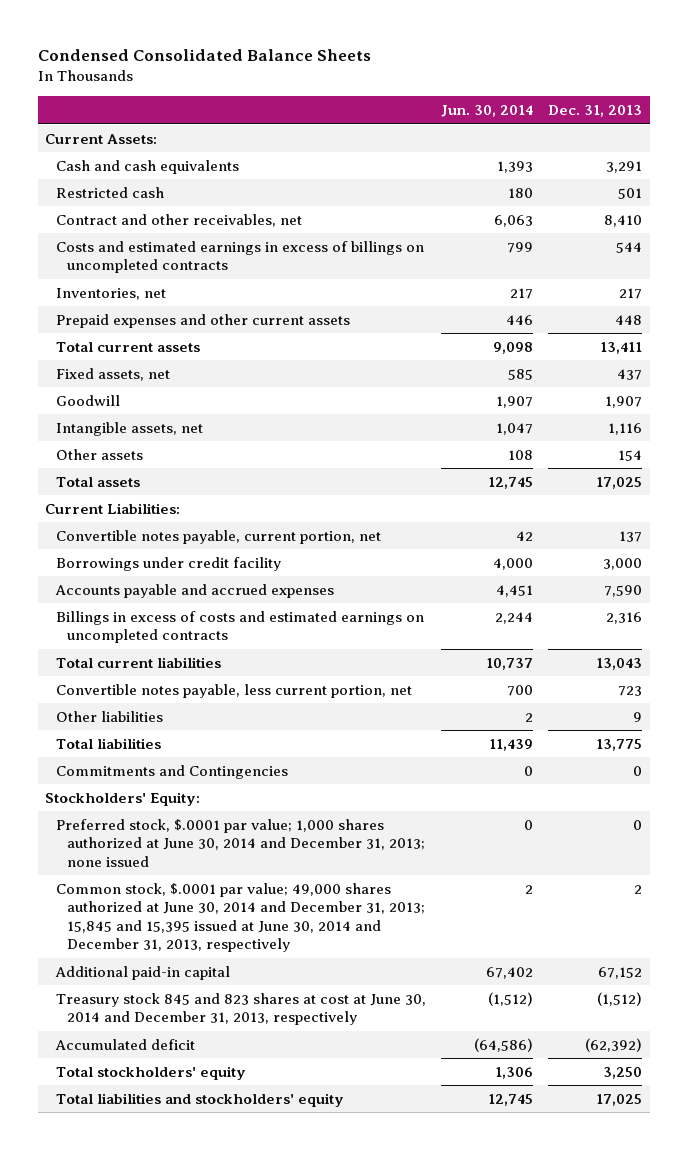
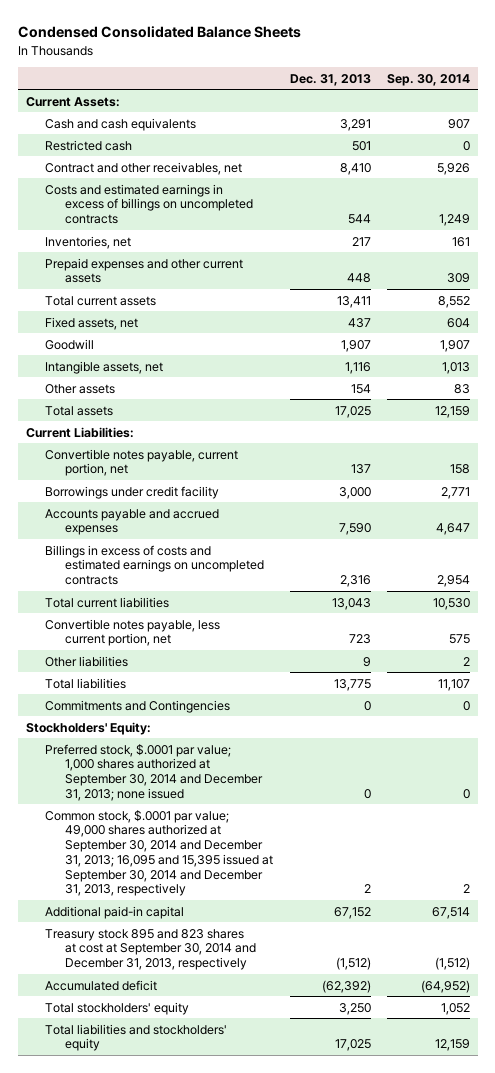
[441,105,534,118] Jun. 30, 2014 -> none
none -> [386,73,470,86] Sep. 30, 2014
[56,818,425,867] Preferred stock, $.0001 par value; 1,000 shares authorized at June 30, 2014 and December 31, 2013; none issued -> [45,743,264,801] Preferred stock, $.0001 par value; 1,000 shares authorized at September 30, 2014 and December 31, 2013; none issued
[56,882,425,953] Common stock, $.0001 par value; 49,000 shares authorized at June 30, 2014 and December 31, 2013; 15,845 and 15,395 issued at June 30, 2014 and December 31, 2013, respectively -> [45,809,274,897] Common stock, $.0001 par value; 49,000 shares authorized at September 30, 2014 and December 31, 2013; 16,095 and 15,395 issued at September 30, 2014 and December 31, 2013, respectively
[56,992,427,1026] Treasury stock 845 and 823 shares at cost at June 30, 2014 and December 31, 2013, respectively -> [45,928,257,971] Treasury stock 895 and 823 shares at cost at September 30, 2014 and December 31, 2013, respectively

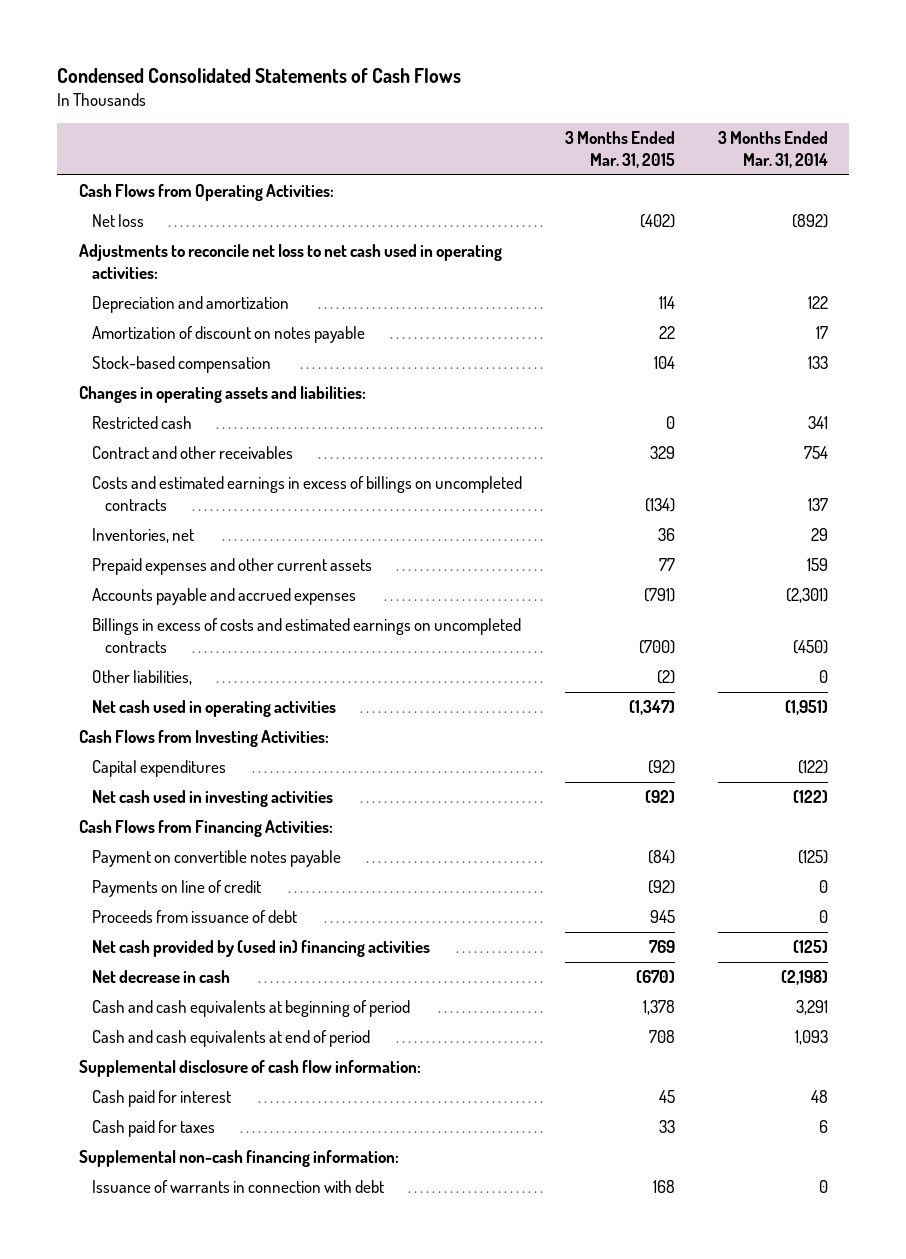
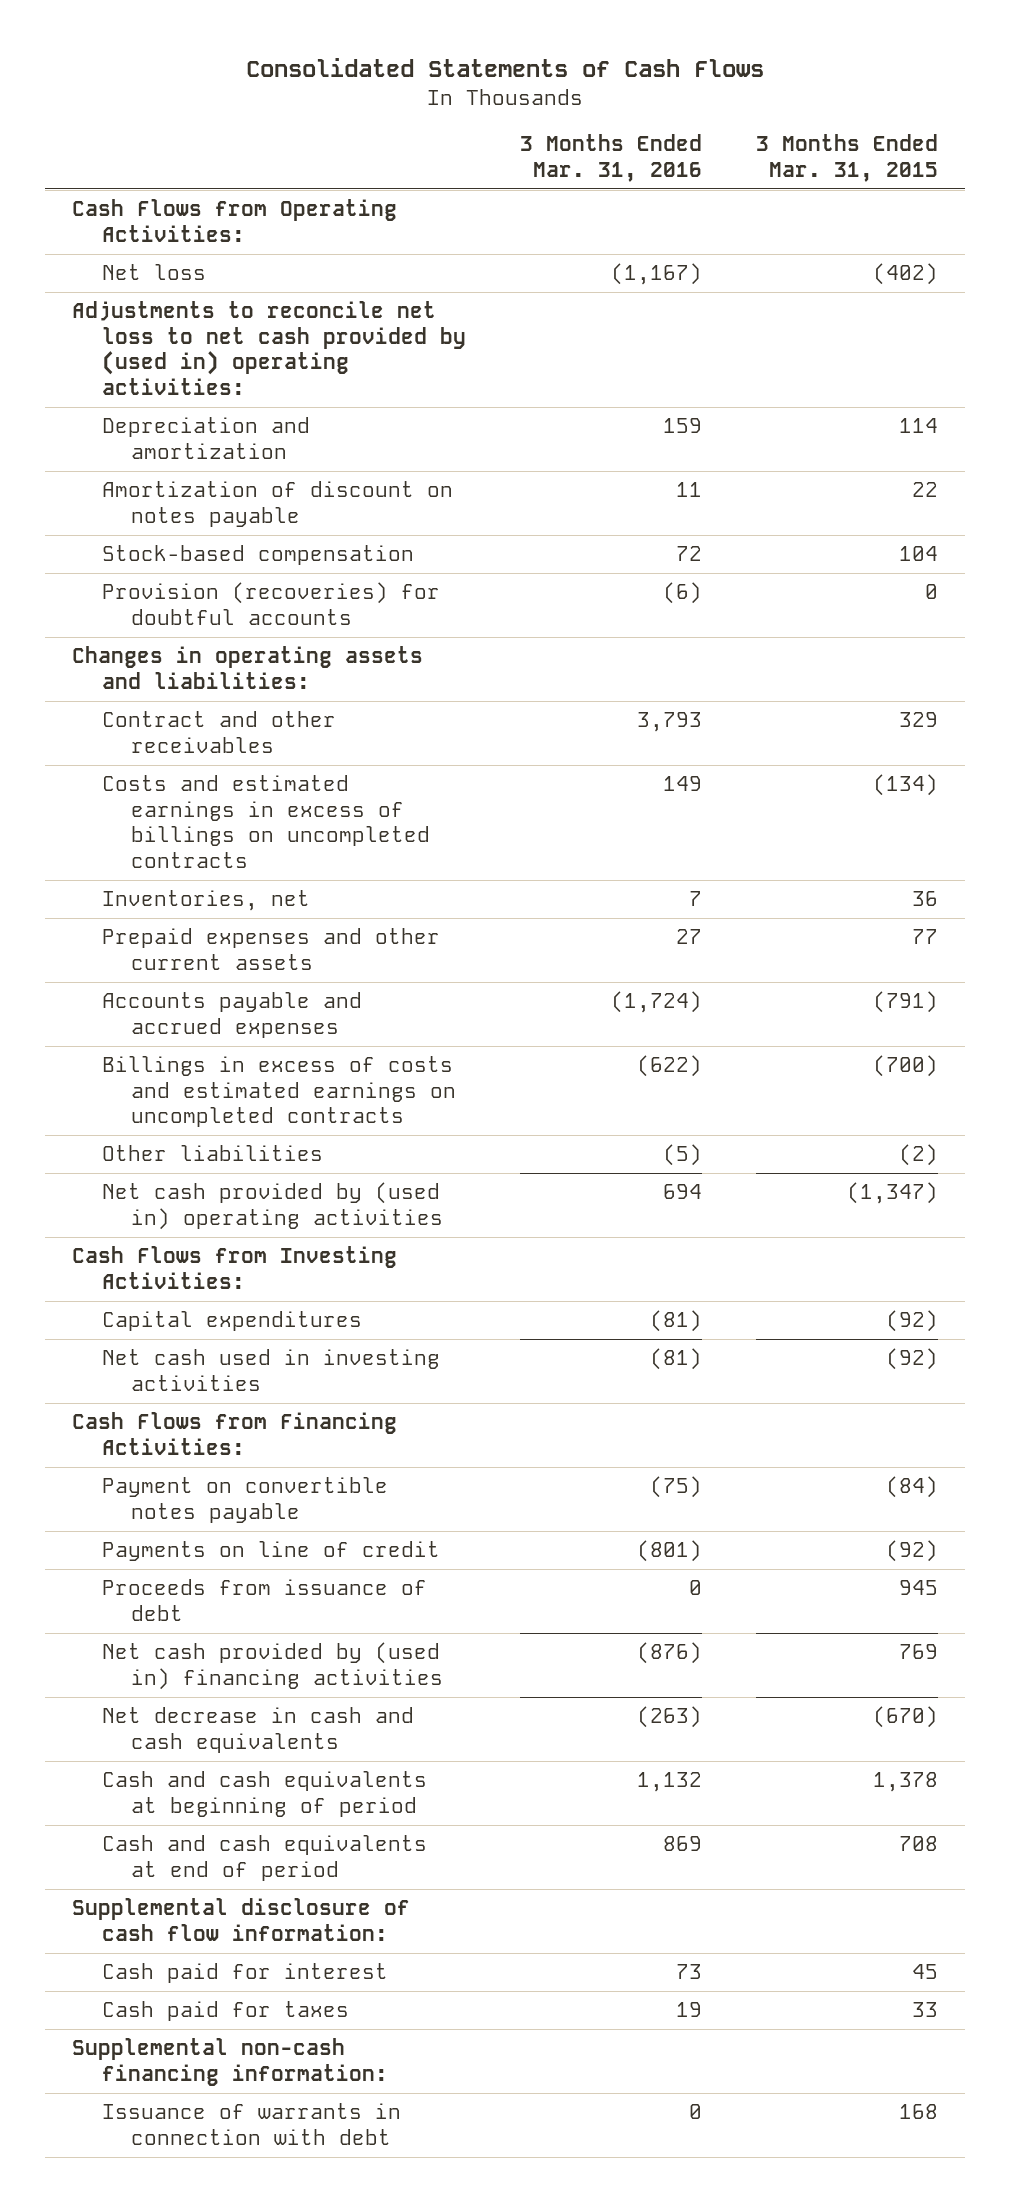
[57,68,462,84] Condensed Consolidated Statements of Cash Flows -> [246,57,765,77] Consolidated Statements of Cash Flows
[717,131,828,168] 3 Months Ended Mar. 31, 2014 -> none
none -> [519,134,702,182] 3 Months Ended Mar. 31, 2016
[78,244,502,279] Adjustments to reconcile net loss to net cash used in operating activities: -> [72,301,466,395] Adjustments to reconcile net loss to net cash provided by (used in) operating activities:
none -> [101,582,440,625] Provision (recoveries) for doubtful accounts
[91,416,192,430] Restricted cash -> none
[91,670,192,686] Other liabilities, -> [101,1145,323,1162] Other liabilities
[91,700,336,718] Net cash used in operating activities -> [101,1182,444,1230] Net cash provided by (used in) operating activities
[91,970,230,984] Net decrease in cash -> [101,1707,414,1753] Net decrease in cash and cash equivalents

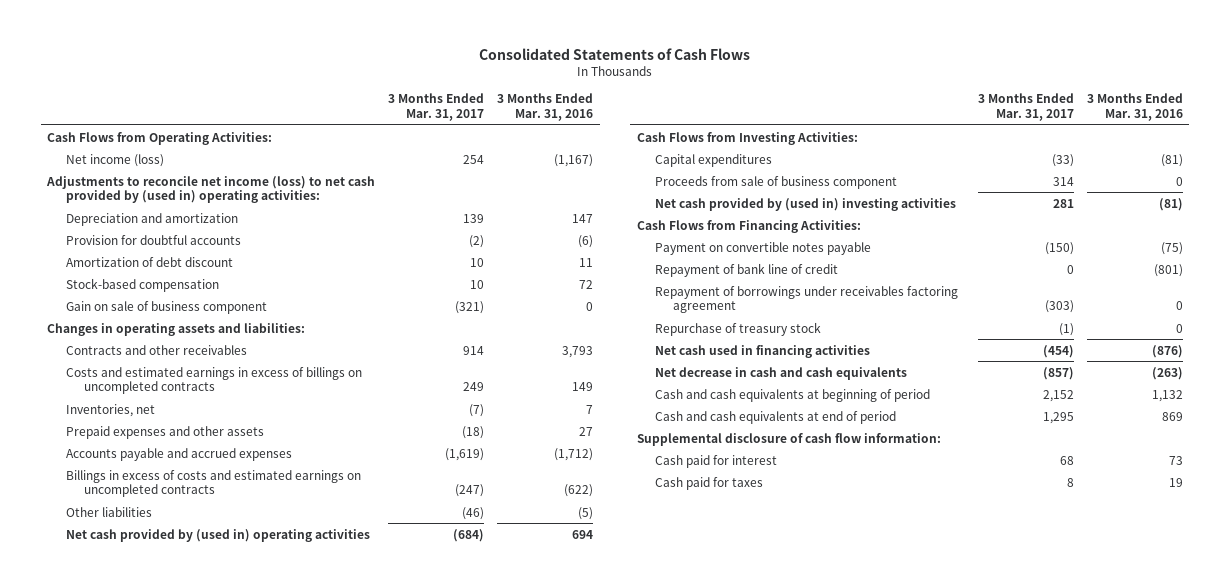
[755,134,938,182] 3 Months Ended Mar. 31, 2015 -> none
none -> [388,93,485,122] 3 Months Ended Mar. 31, 2017
[101,264,206,281] Net loss -> [65,153,164,167] Net income (loss)
[72,301,466,395] Adjustments to reconcile net loss to net cash provided by (used in) operating activities: -> [46,175,376,204] Adjustments to reconcile net income (loss) to net cash provided by (used in) operating activities:
[662,418,702,434] 159 -> [572,213,594,223] 147
none -> [65,234,241,245] Provision for doubtful accounts
[101,481,453,527] Amortization of discount on notes payable -> [65,256,233,267] Amortization of debt discount
[101,582,440,625] Provision (recoveries) for doubtful accounts -> none
none -> [65,300,267,314] Gain on sale of business component
[101,711,336,753] Contract and other receivables -> [65,344,247,355] Contracts and other receivables
[101,928,440,970] Prepaid expenses and other current assets -> [65,425,264,439] Prepaid expenses and other assets
[610,991,702,1014] (1,724) -> [554,447,594,461] (1,712)
none -> [654,175,897,189] Proceeds from sale of business component
[101,1349,440,1391] Net cash used in investing activities -> [654,197,956,211] Net cash provided by (used in) investing activities
[101,1541,440,1562] Payments on line of credit -> none
[101,1579,427,1621] Proceeds from issuance of debt -> none
none -> [654,262,838,277] Repayment of bank line of credit
none -> [654,285,958,314] Repayment of borrowings under receivables factoring agreement
none -> [654,321,821,336] Repurchase of treasury stock
[101,1642,444,1690] Net cash provided by (used in) financing activities -> [654,344,870,358] Net cash used in financing activities
[72,2038,388,2086] Supplemental non-cash financing information: -> none
[101,2103,401,2145] Issuance of warrants in connection with debt -> none

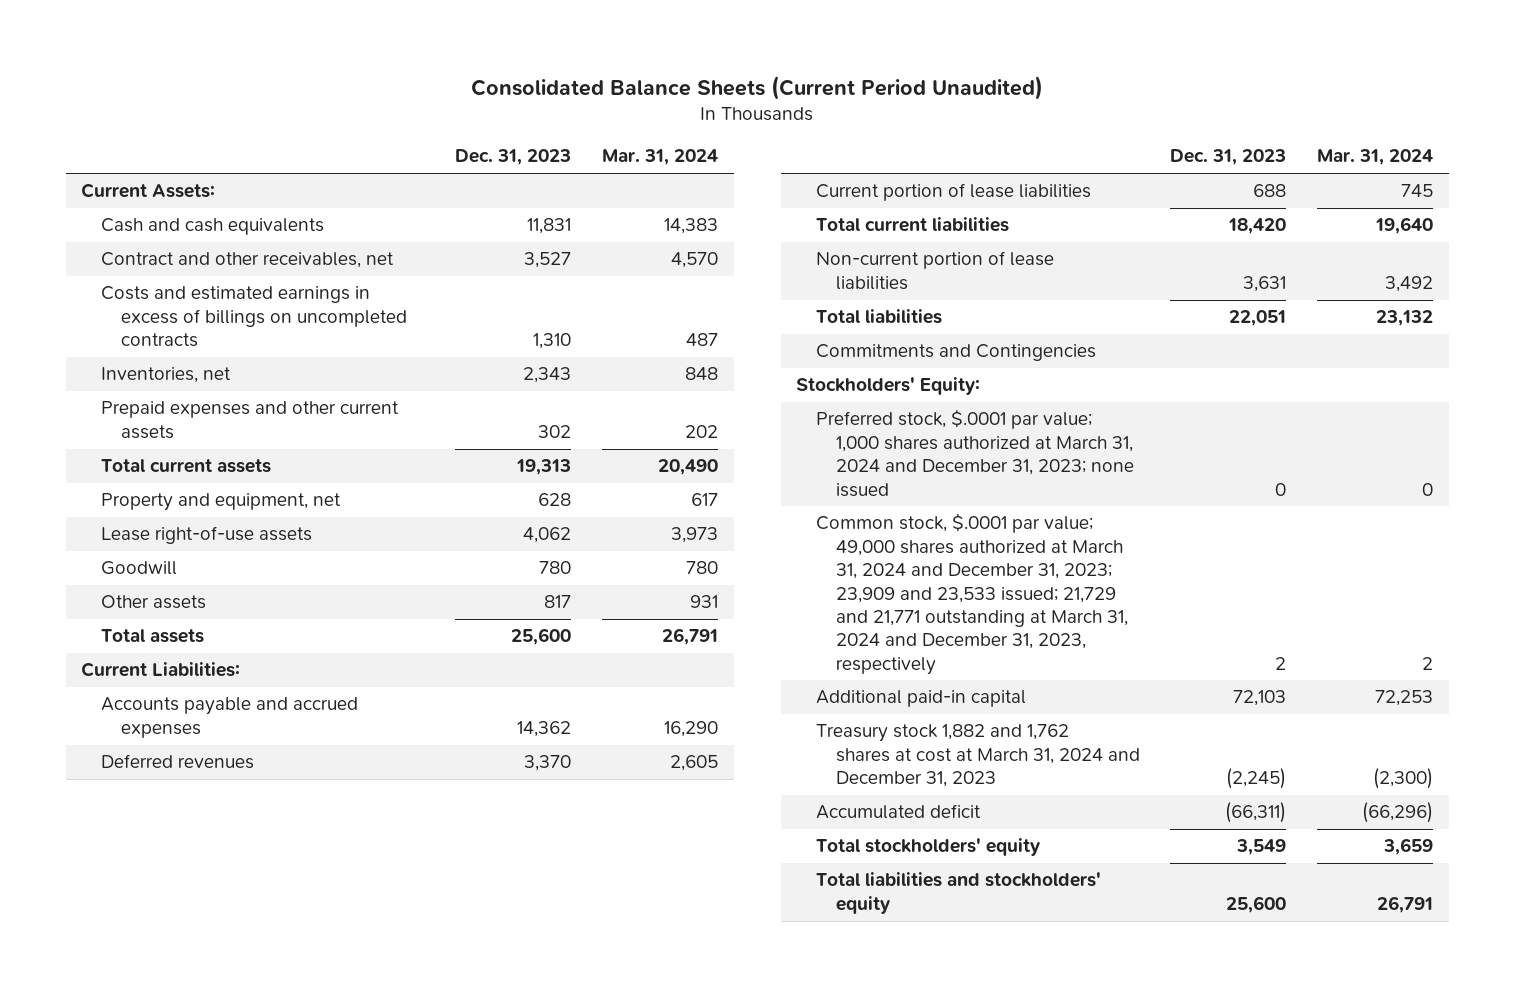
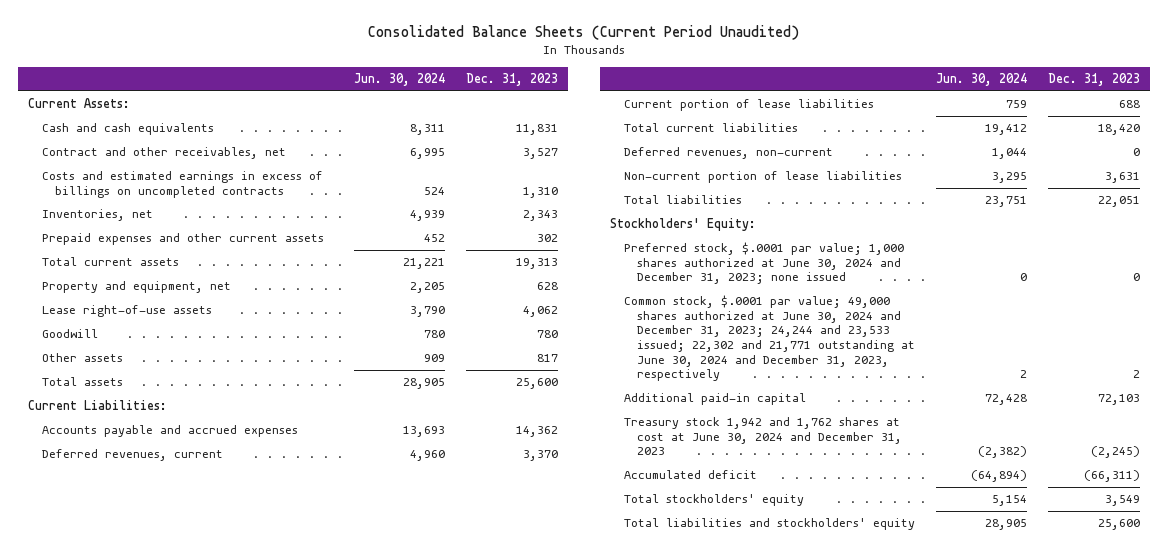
[602,149,719,166] Mar. 31, 2024 -> none
none -> [353,73,445,87] Jun. 30, 2024
[100,754,254,770] Deferred revenues -> [41,449,223,462] Deferred revenues, current
none -> [623,147,833,160] Deferred revenues, non-current
[815,344,1096,362] Commitments and Contingencies -> none
[815,409,1134,497] Preferred stock, $.0001 par value; 1,000 shares authorized at March 31, 2024 and December 31, 2023; none issued -> [623,242,904,285] Preferred stock, $.0001 par value; 1,000 shares authorized at June 30, 2024 and December 31, 2023; none issued
[815,513,1128,675] Common stock, $.0001 par value; 49,000 shares authorized at March 31, 2024 and December 31, 2023; 23,909 and 23,533 issued; 21,729 and 21,771 outstanding at March 31, 2024 and December 31, 2023, respectively -> [623,295,916,382] Common stock, $.0001 par value; 49,000 shares authorized at June 30, 2024 and December 31, 2023; 24,244 and 23,533 issued; 22,302 and 21,771 outstanding at June 30, 2024 and December 31, 2023, respectively
[815,724,1140,788] Treasury stock 1,882 and 1,762 shares at cost at March 31, 2024 and December 31, 2023 -> [623,417,903,456] Treasury stock 1,942 and 1,762 shares at cost at June 30, 2024 and December 31, 2023

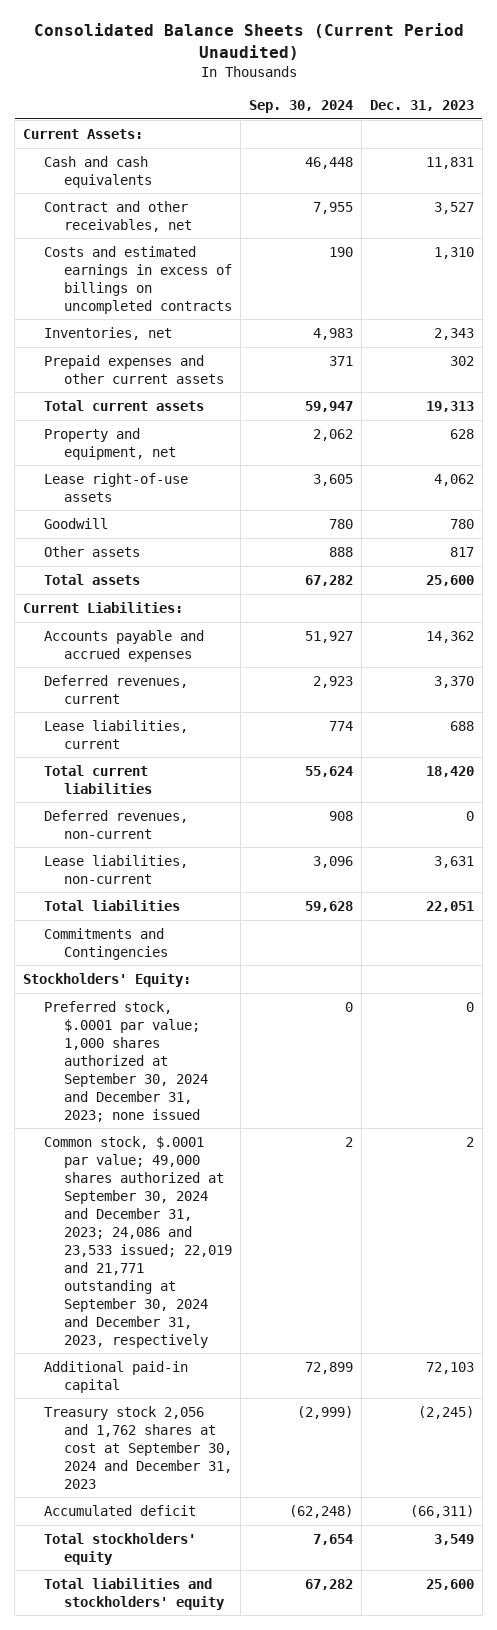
[353,73,445,87] Jun. 30, 2024 -> none
none -> [249,100,354,114] Sep. 30, 2024
[623,99,874,112] Current portion of lease liabilities -> [43,719,188,749] Lease liabilities, current
[623,171,902,184] Non-current portion of lease liabilities -> [43,854,188,884] Lease liabilities, non-current
none -> [43,927,169,960] Commitments and Contingencies
[623,242,904,285] Preferred stock, $.0001 par value; 1,000 shares authorized at June 30, 2024 and December 31, 2023; none issued -> [43,1000,209,1122] Preferred stock, $.0001 par value; 1,000 shares authorized at September 30, 2024 and December 31, 2023; none issued
[623,295,916,382] Common stock, $.0001 par value; 49,000 shares authorized at June 30, 2024 and December 31, 2023; 24,244 and 23,533 issued; 22,302 and 21,771 outstanding at June 30, 2024 and December 31, 2023, respectively -> [43,1135,233,1348] Common stock, $.0001 par value; 49,000 shares authorized at September 30, 2024 and December 31, 2023; 24,086 and 23,533 issued; 22,019 and 21,771 outstanding at September 30, 2024 and December 31, 2023, respectively
[623,417,903,456] Treasury stock 1,942 and 1,762 shares at cost at June 30, 2024 and December 31, 2023 -> [43,1405,233,1489] Treasury stock 2,056 and 1,762 shares at cost at September 30, 2024 and December 31, 2023

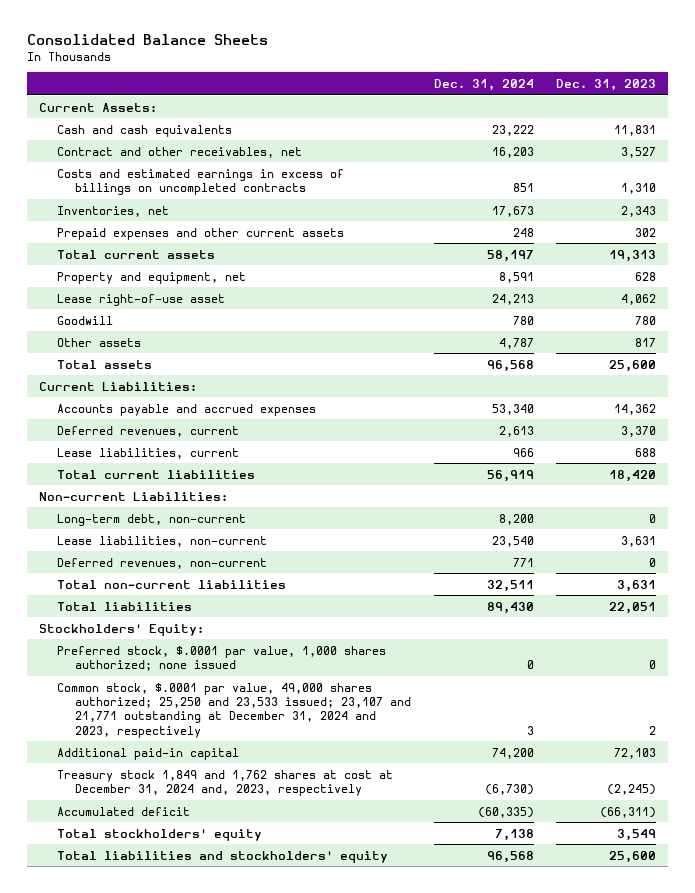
[33,23,464,61] Consolidated Balance Sheets (Current Period Unaudited) -> [27,34,269,46] Consolidated Balance Sheets
[249,100,354,114] Sep. 30, 2024 -> none
none -> [433,78,534,91] Dec. 31, 2024
[43,472,188,502] Lease right-of-use assets -> [56,293,225,306] Lease right-of-use asset
none -> [38,491,228,501] Non-current Liabilities:
none -> [56,513,246,526] Long-term debt, non-current
[43,809,188,839] Deferred revenues, non-current -> [56,557,267,569] Deferred revenues, non-current
none -> [56,579,286,589] Total non-current liabilities
[43,927,169,960] Commitments and Contingencies -> none
[43,1000,209,1122] Preferred stock, $.0001 par value; 1,000 shares authorized at September 30, 2024 and December 31, 2023; none issued -> [56,645,386,671] Preferred stock, $.0001 par value, 1,000 shares authorized; none issued
[43,1135,233,1348] Common stock, $.0001 par value; 49,000 shares authorized at September 30, 2024 and December 31, 2023; 24,086 and 23,533 issued; 22,019 and 21,771 outstanding at September 30, 2024 and December 31, 2023, respectively -> [56,682,411,738] Common stock, $.0001 par value, 49,000 shares authorized; 25,250 and 23,533 issued; 23,107 and 21,771 outstanding at December 31, 2024 and 2023, respectively
[43,1405,233,1489] Treasury stock 2,056 and 1,762 shares at cost at September 30, 2024 and December 31, 2023 -> [56,769,393,796] Treasury stock 1,849 and 1,762 shares at cost at December 31, 2024 and, 2023, respectively

